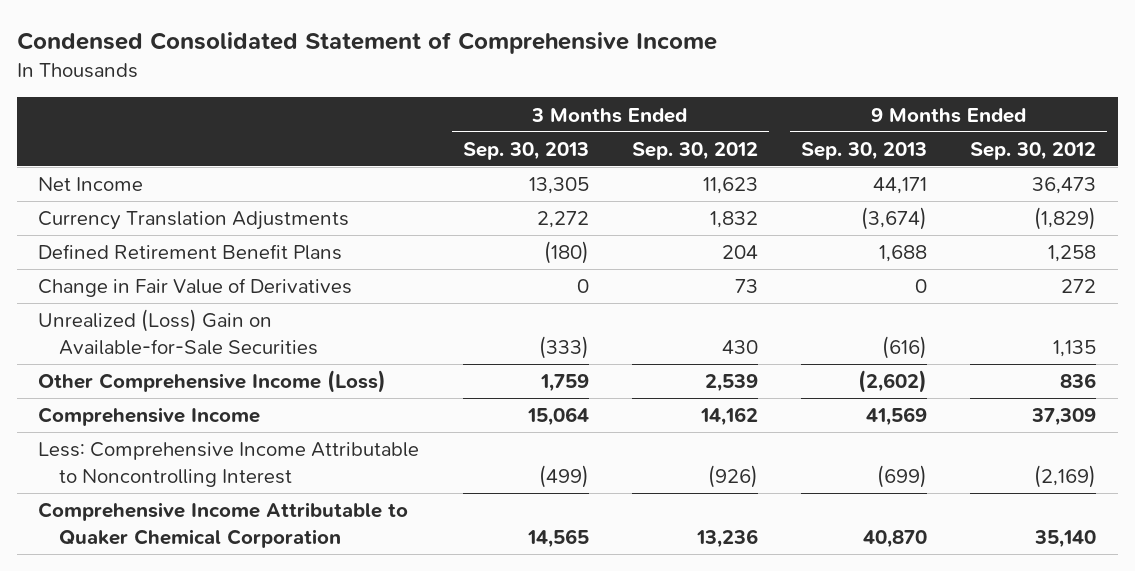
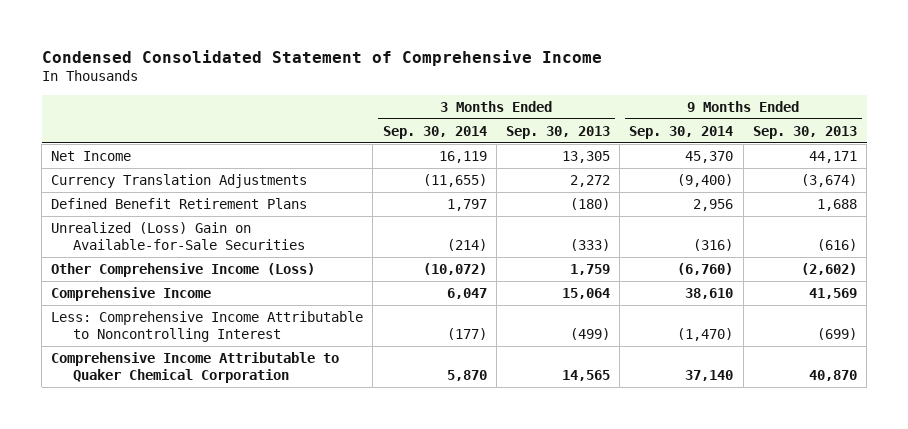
[631,141,758,160] Sep. 30, 2012 -> none
[970,141,1097,160] Sep. 30, 2012 -> none
none -> [382,125,487,139] Sep. 30, 2014
none -> [629,125,734,139] Sep. 30, 2014
[38,278,353,298] Change in Fair Value of Derivatives -> none
[38,244,343,261] Defined Retirement Benefit Plans -> [51,197,308,209] Defined Benefit Retirement Plans

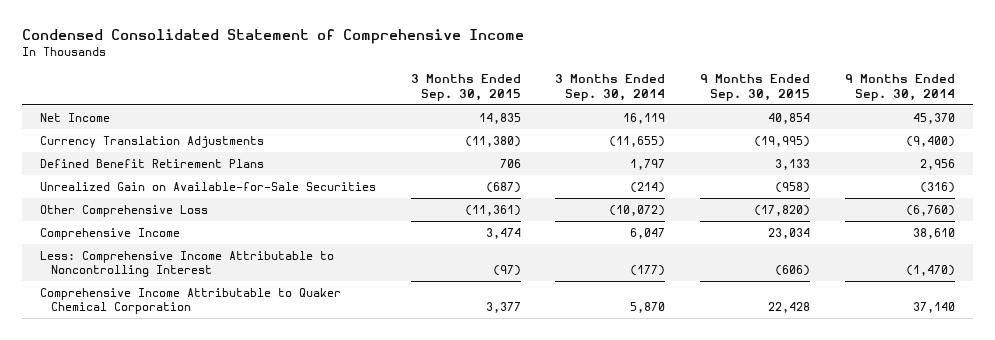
[506,125,611,139] Sep. 30, 2013 -> none
[752,125,857,139] Sep. 30, 2013 -> none
none -> [410,74,521,101] 3 Months Ended Sep. 30, 2015
none -> [700,74,811,101] 9 Months Ended Sep. 30, 2015
[51,221,305,250] Unrealized (Loss) Gain on Available-for-Sale Securities -> [39,181,376,191] Unrealized Gain on Available-for-Sale Securities
[51,262,316,277] Other Comprehensive Income (Loss) -> [39,204,208,217] Other Comprehensive Loss

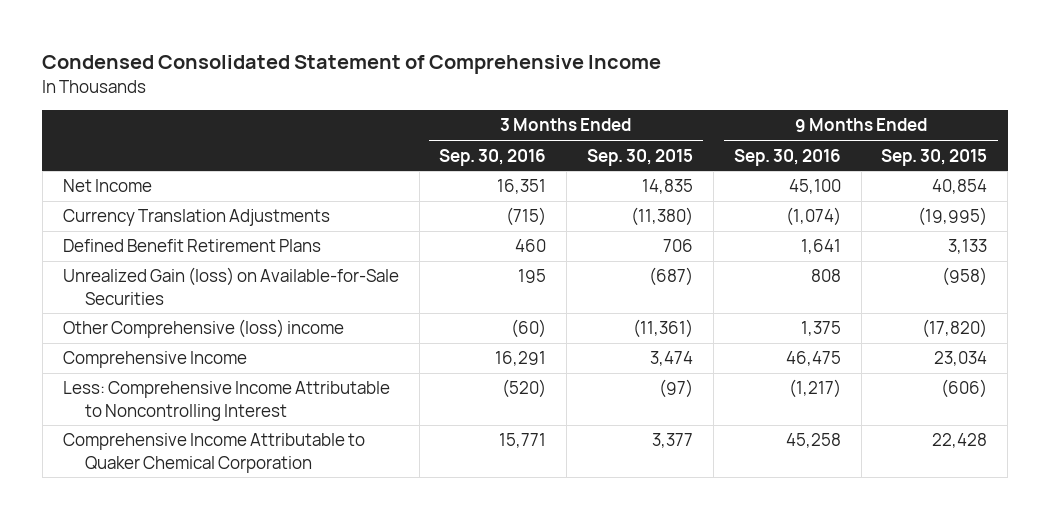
[555,74,666,101] 3 Months Ended Sep. 30, 2014 -> none
[845,74,956,101] 9 Months Ended Sep. 30, 2014 -> none
none -> [439,148,547,166] Sep. 30, 2016
none -> [733,148,841,166] Sep. 30, 2016
[39,181,376,191] Unrealized Gain on Available-for-Sale Securities -> [62,267,399,305] Unrealized Gain (loss) on Available-for-Sale Securities
[39,204,208,217] Other Comprehensive Loss -> [62,319,344,339] Other Comprehensive (loss) income

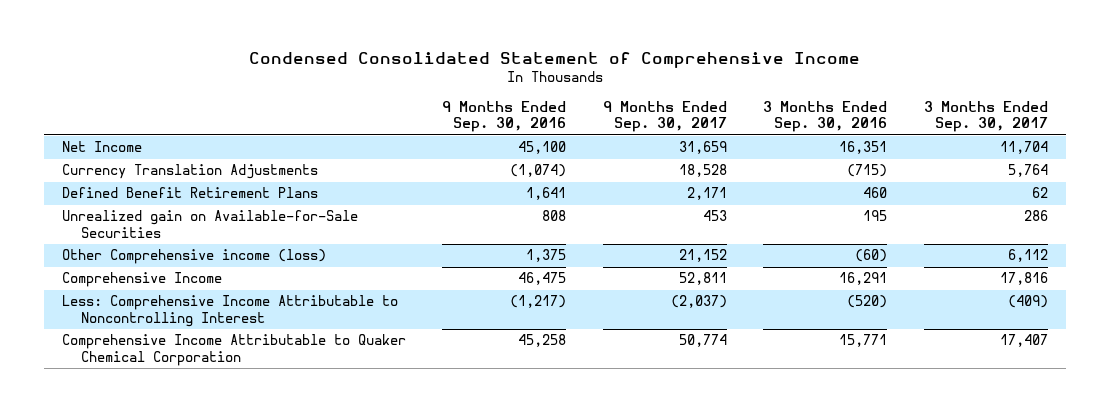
[587,148,694,166] Sep. 30, 2015 -> none
[881,148,988,166] Sep. 30, 2015 -> none
none -> [602,101,727,133] 9 Months Ended Sep. 30, 2017
none -> [923,101,1048,133] 3 Months Ended Sep. 30, 2017
[62,267,399,305] Unrealized Gain (loss) on Available-for-Sale Securities -> [61,210,358,238] Unrealized gain on Available-for-Sale Securities
[62,319,344,339] Other Comprehensive (loss) income -> [61,249,326,265] Other Comprehensive income (loss)

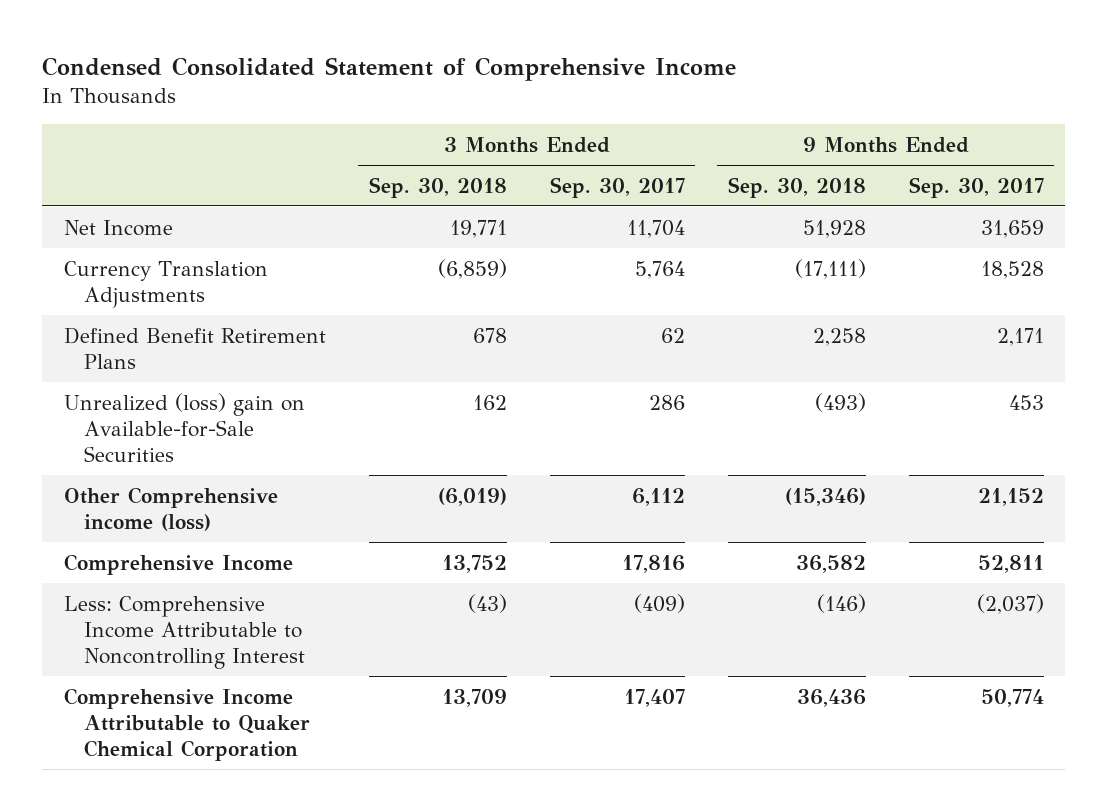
[442,101,567,133] 9 Months Ended Sep. 30, 2016 -> none
[763,101,888,133] 3 Months Ended Sep. 30, 2016 -> none
none -> [368,176,507,198] Sep. 30, 2018
none -> [727,176,866,198] Sep. 30, 2018
[61,210,358,238] Unrealized gain on Available-for-Sale Securities -> [63,392,305,463] Unrealized (loss) gain on Available-for-Sale Securities

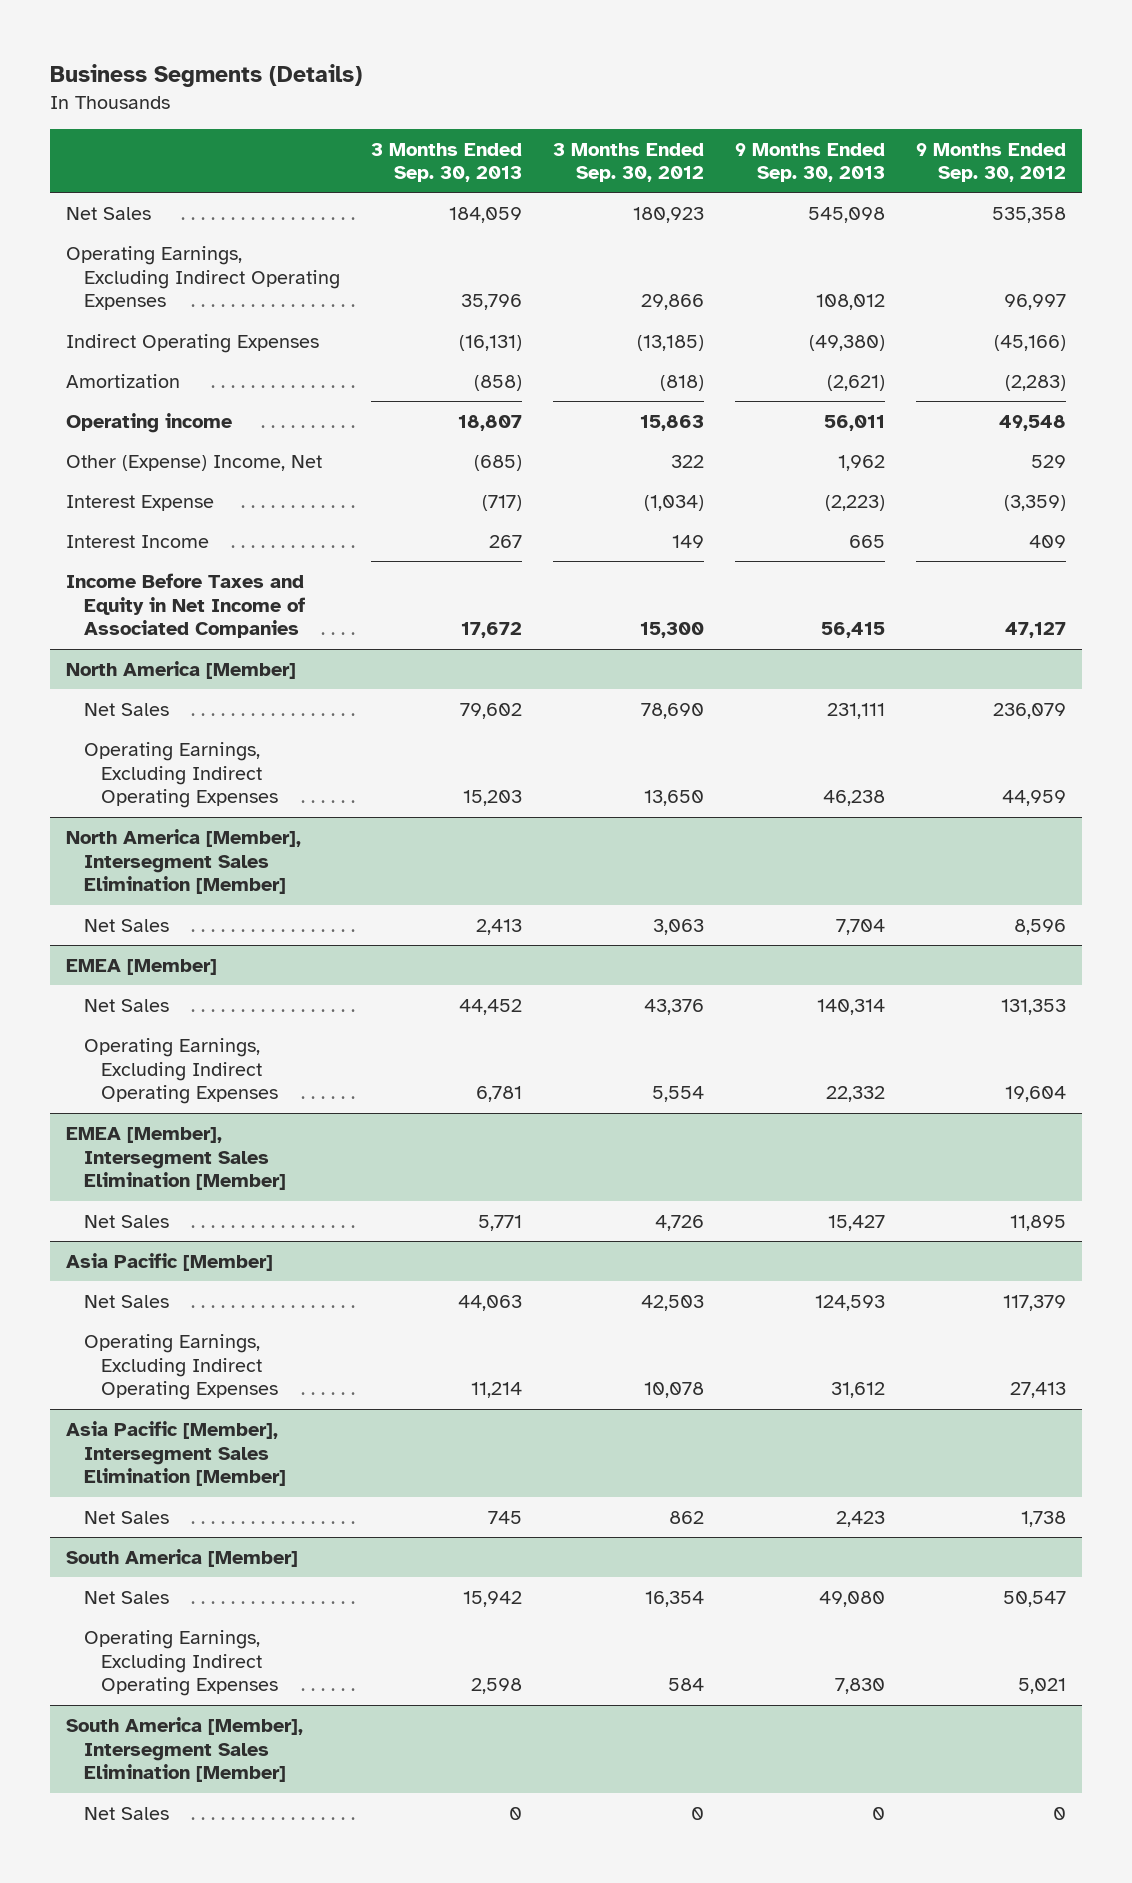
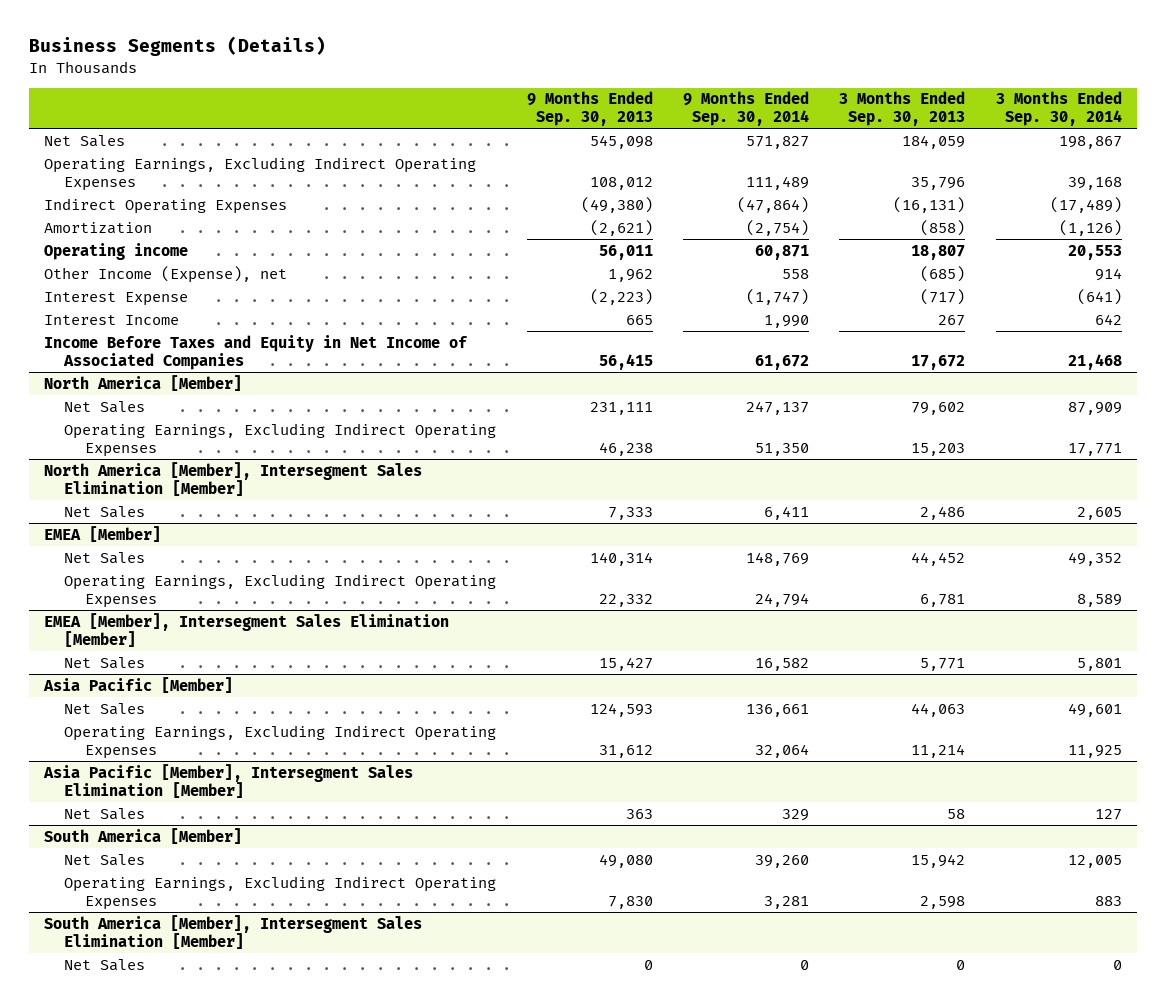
[553,142,705,183] 3 Months Ended Sep. 30, 2012 -> none
[916,142,1067,183] 9 Months Ended Sep. 30, 2012 -> none
none -> [683,91,810,127] 9 Months Ended Sep. 30, 2014
none -> [995,91,1122,127] 3 Months Ended Sep. 30, 2014
[65,454,322,471] Other (Expense) Income, Net -> [44,265,288,283] Other Income (Expense), net
[475,918,522,935] 2,413 -> [920,505,966,520] 2,486
[836,918,886,935] 7,704 -> [607,506,653,520] 7,333
[487,1510,522,1524] 745 -> [947,808,966,819] 58
[836,1510,886,1527] 2,423 -> [625,808,653,819] 363

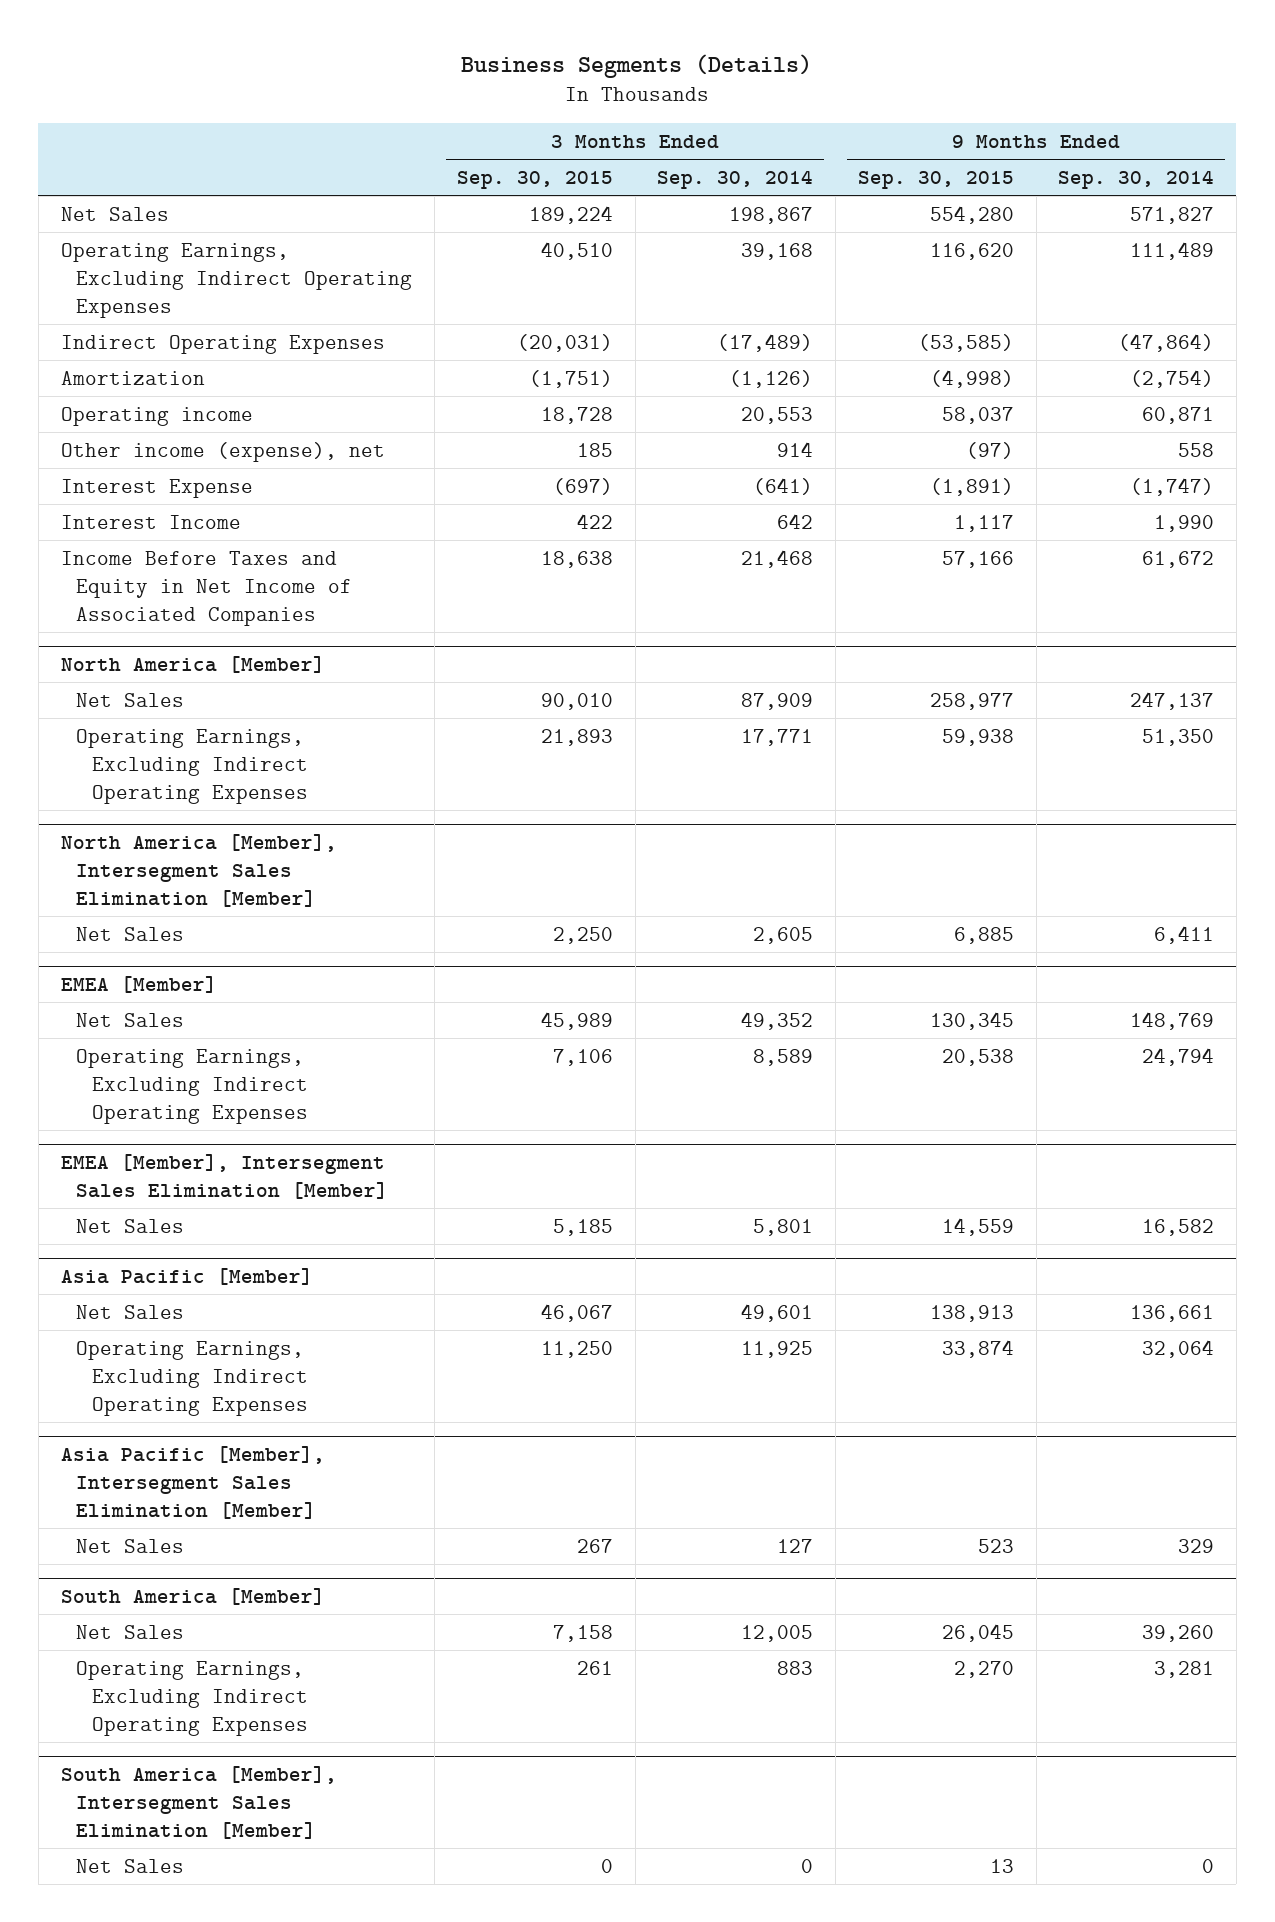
[526,91,653,127] 9 Months Ended Sep. 30, 2013 -> none
[839,91,966,127] 3 Months Ended Sep. 30, 2013 -> none
none -> [456,170,613,189] Sep. 30, 2015
none -> [857,170,1014,189] Sep. 30, 2015
[44,265,288,283] Other Income (Expense), net -> [60,441,385,462] Other income (expense), net

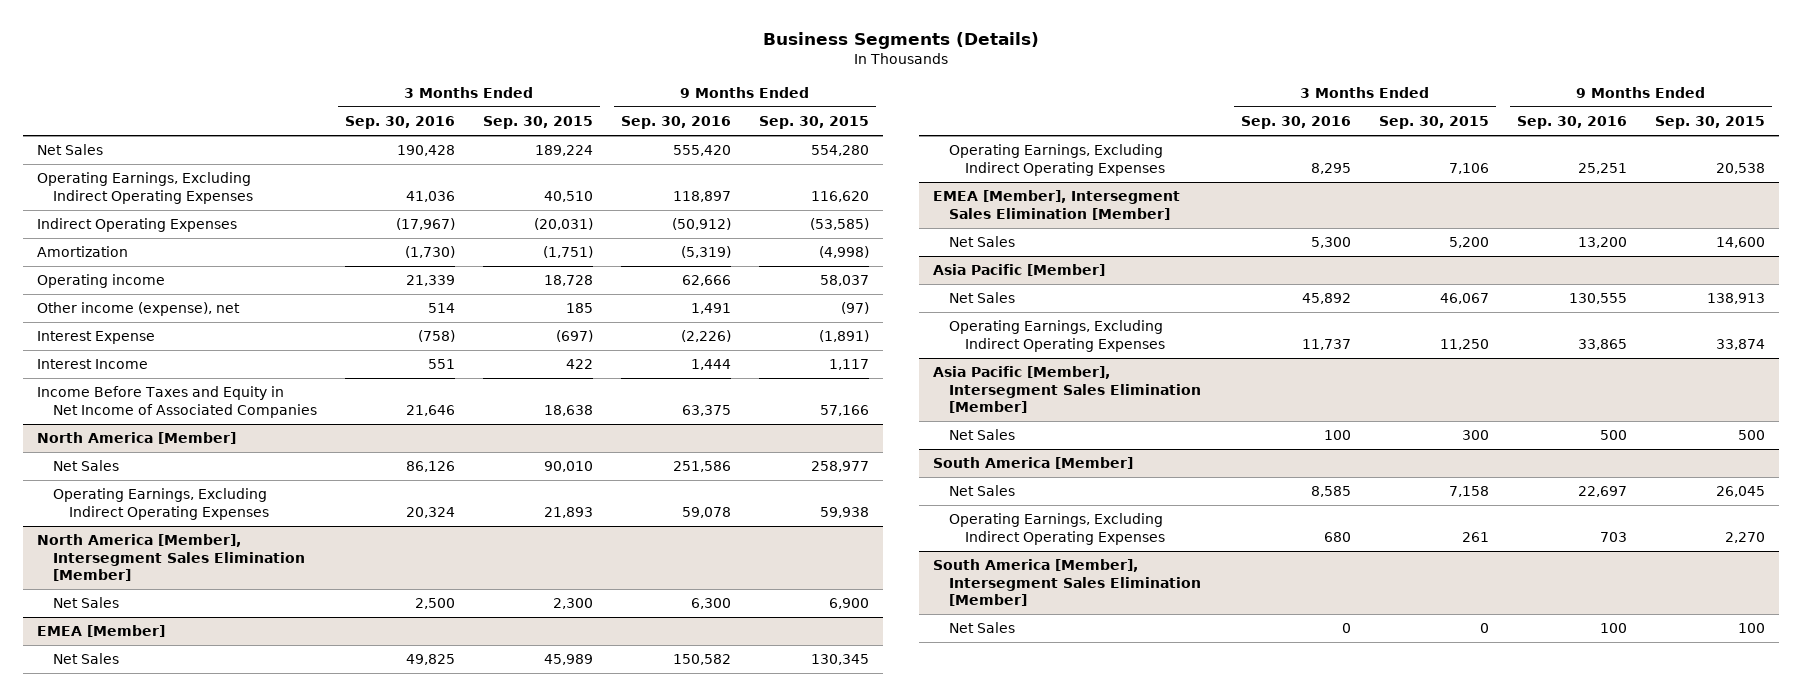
[657,169,814,189] Sep. 30, 2014 -> none
[1058,169,1215,189] Sep. 30, 2014 -> none
none -> [344,116,455,130] Sep. 30, 2016
none -> [621,116,732,130] Sep. 30, 2016
[552,926,613,944] 2,250 -> [553,598,594,610] 2,300
[953,926,1014,944] 6,885 -> [829,598,870,610] 6,900
[552,1218,613,1236] 5,185 -> [1448,237,1489,249] 5,200
[941,1217,1014,1236] 14,559 -> [1716,237,1766,249] 14,600
[576,1538,613,1553] 267 -> [1461,430,1489,441] 300
[977,1538,1014,1553] 523 -> [1738,430,1766,441] 500
[989,1858,1014,1873] 13 -> [1738,623,1766,634] 100

